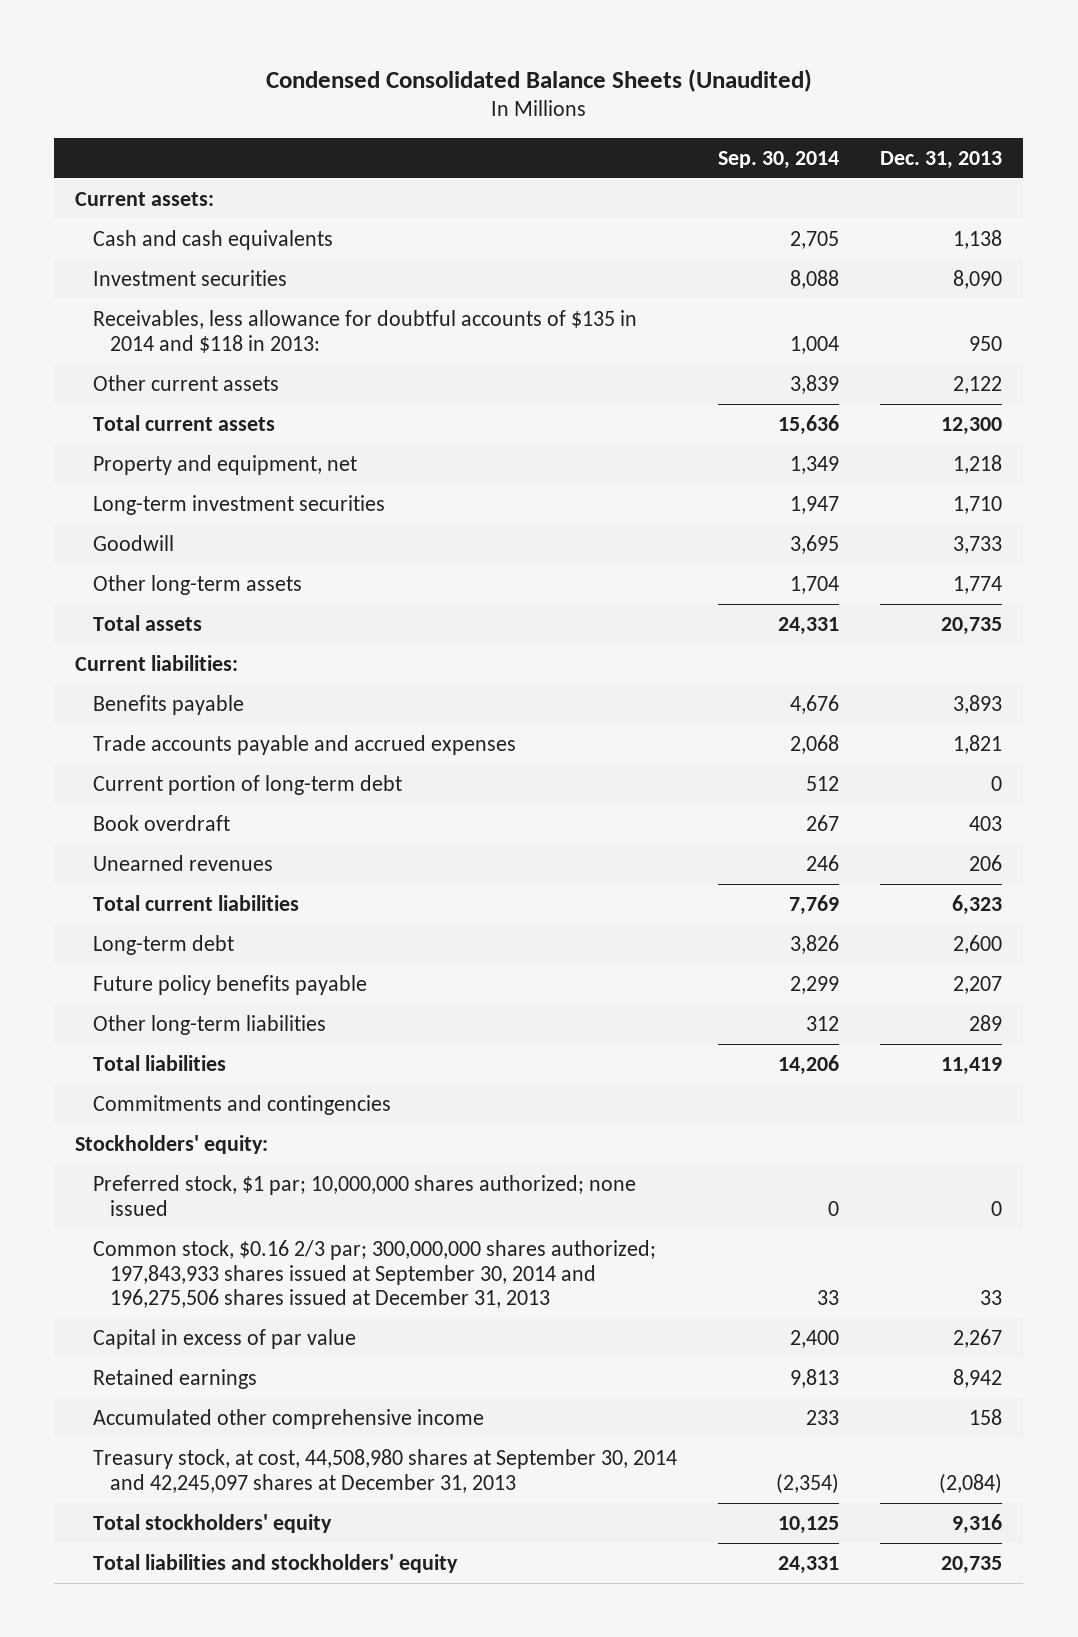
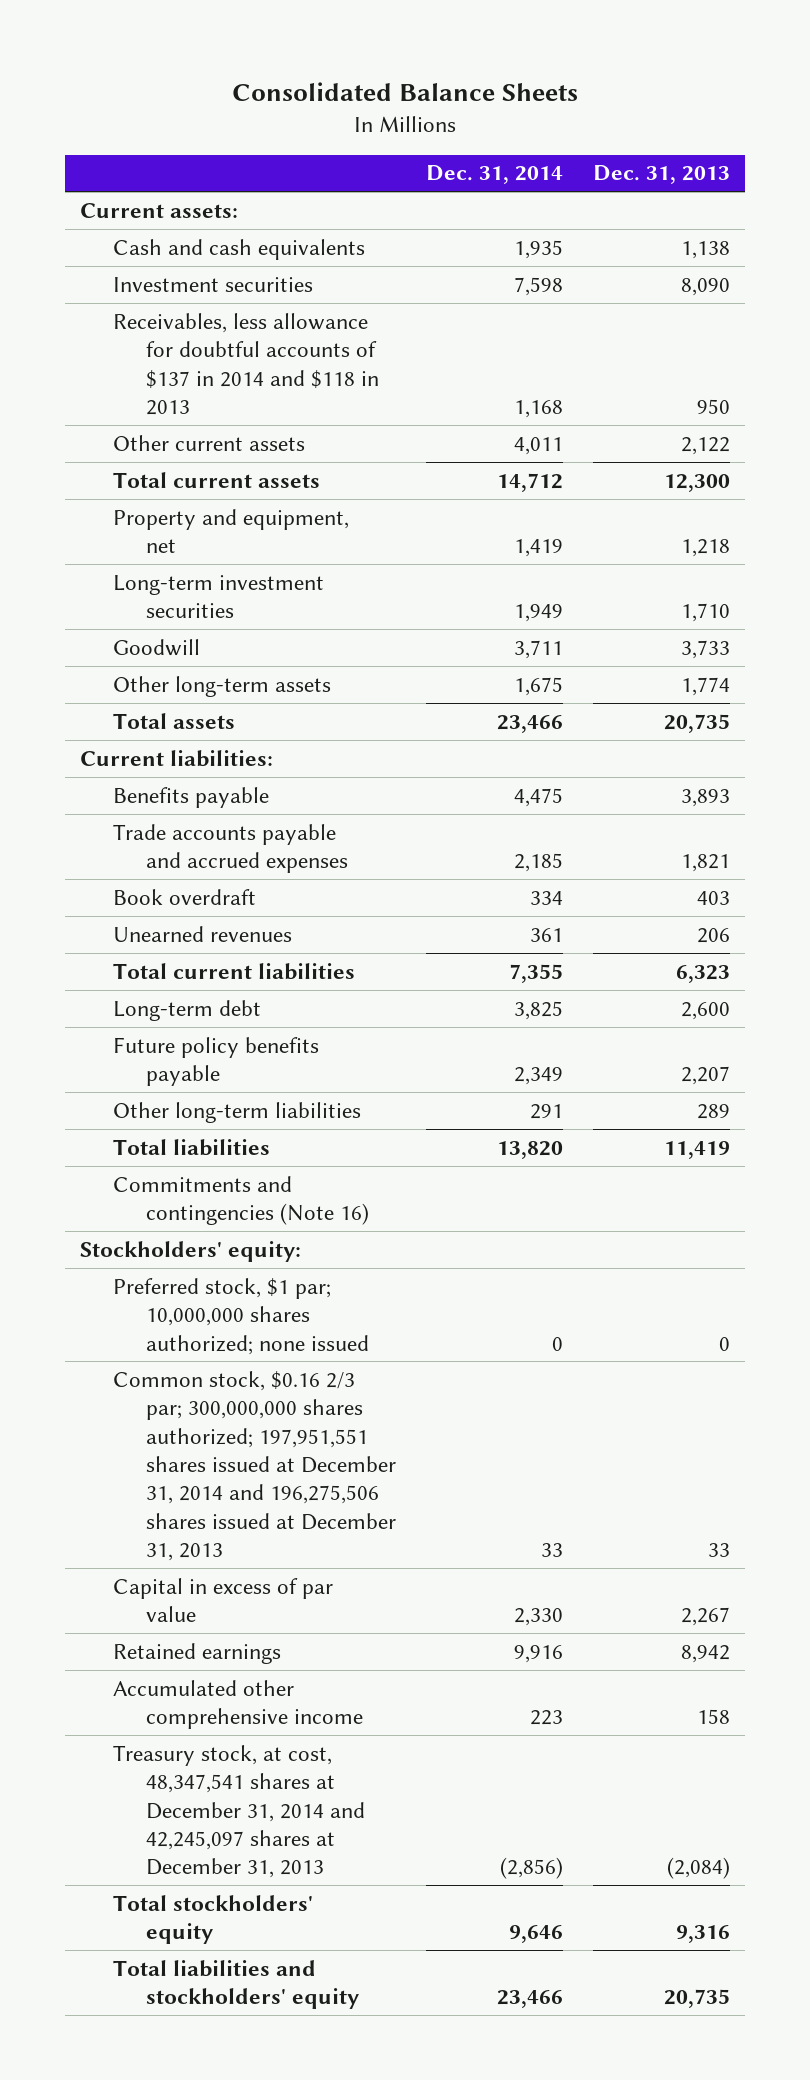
[265,68,812,92] Condensed Consolidated Balance Sheets (Unaudited) -> [231,81,578,101] Consolidated Balance Sheets
[717,150,839,169] Sep. 30, 2014 -> none
none -> [425,165,563,185] Dec. 31, 2014
[92,310,637,353] Receivables, less allowance for doubtful accounts of $135 in 2014 and $118 in 2013: -> [112,312,379,415] Receivables, less allowance for doubtful accounts of $137 in 2014 and $118 in 2013
[92,775,402,796] Current portion of long-term debt -> none
[92,1095,391,1116] Commitments and contingencies -> [112,1175,369,1226] Commitments and contingencies (Note 16)
[92,1240,656,1309] Common stock, $0.16 2/3 par; 300,000,000 shares authorized; 197,843,933 shares issued at September 30, 2014 and 196,275,506 shares issued at December 31, 2013 -> [112,1370,396,1562] Common stock, $0.16 2/3 par; 300,000,000 shares authorized; 197,951,551 shares issued at December 31, 2014 and 196,275,506 shares issued at December 31, 2013
[92,1449,677,1493] Treasury stock, at cost, 44,508,980 shares at September 30, 2014 and 42,245,097 shares at December 31, 2013 -> [112,1744,365,1879] Treasury stock, at cost, 48,347,541 shares at December 31, 2014 and 42,245,097 shares at December 31, 2013

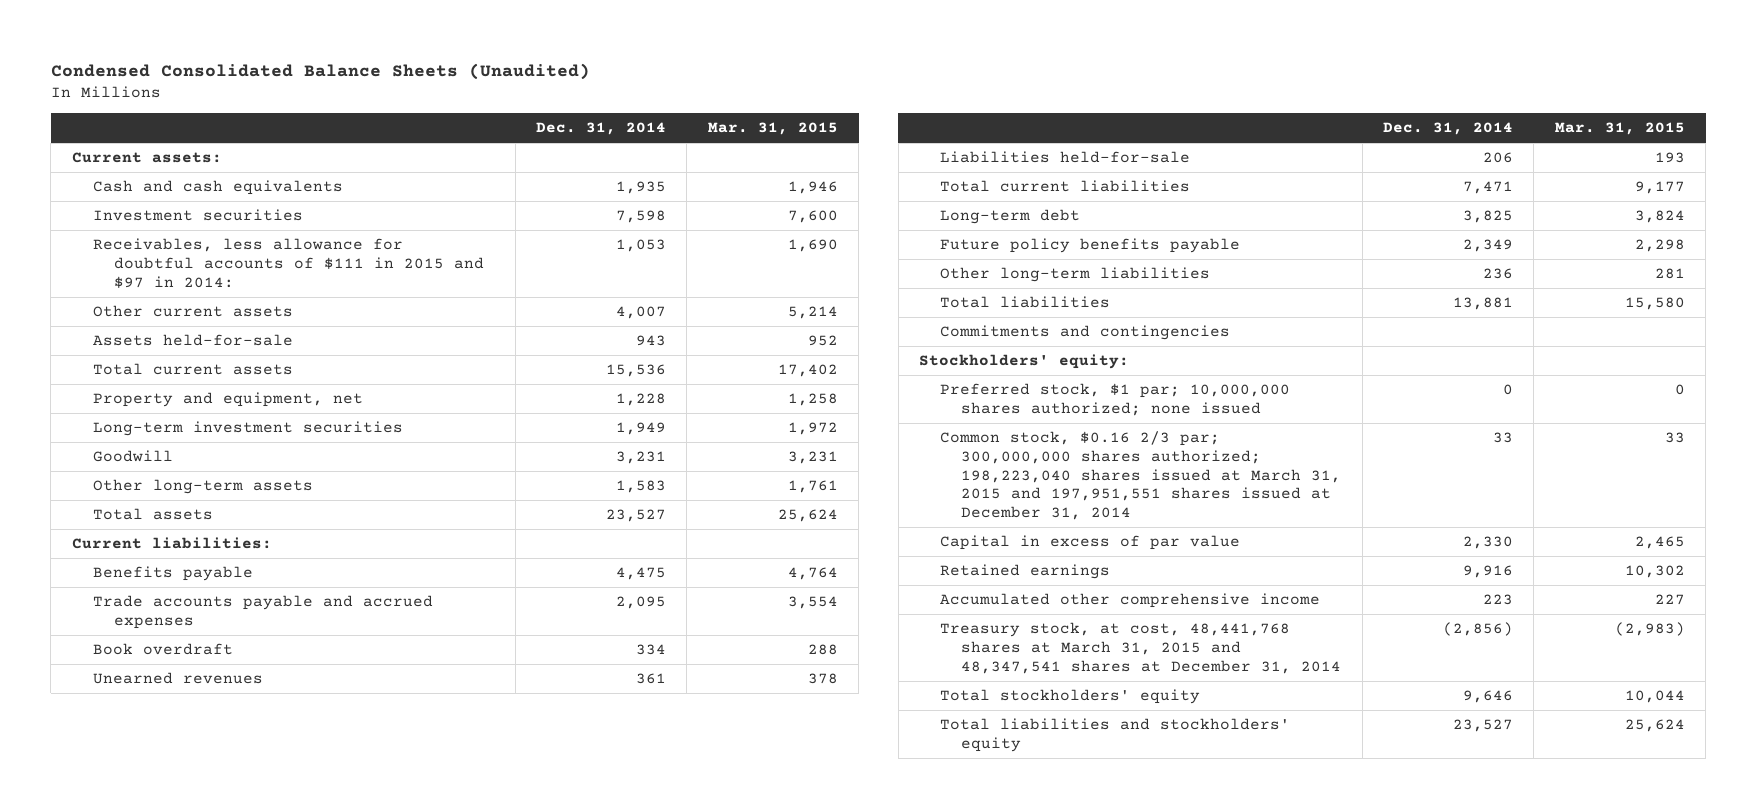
[231,81,578,101] Consolidated Balance Sheets -> [50,62,590,80] Condensed Consolidated Balance Sheets (Unaudited)
[592,165,730,185] Dec. 31, 2013 -> none
none -> [707,121,838,135] Mar. 31, 2015
[112,312,379,415] Receivables, less allowance for doubtful accounts of $137 in 2014 and $118 in 2013 -> [93,238,485,288] Receivables, less allowance for doubtful accounts of $111 in 2015 and $97 in 2014:
[513,399,563,418] 1,168 -> [615,239,666,253] 1,053
[513,436,563,455] 4,011 -> [615,306,666,320] 4,007
none -> [93,334,294,347] Assets held-for-sale
[496,472,563,492] 14,712 -> [605,364,666,378] 15,536
[513,539,563,558] 1,419 -> [615,393,666,407] 1,228
[513,639,563,659] 3,711 -> [615,451,666,465] 3,231
[513,676,563,696] 1,675 -> [615,480,666,494] 1,583
[496,714,563,733] 23,466 -> [605,509,666,523] 23,527
[513,853,563,873] 2,185 -> [615,596,666,610] 2,095
none -> [940,151,1191,164] Liabilities held-for-sale
[508,963,563,983] 7,355 -> [1463,181,1514,195] 7,471
[529,1103,563,1119] 291 -> [1483,268,1514,280] 236
[496,1140,563,1159] 13,820 -> [1453,297,1514,311] 13,881
[112,1175,369,1226] Commitments and contingencies (Note 16) -> [940,325,1231,341] Commitments and contingencies
[112,1370,396,1562] Common stock, $0.16 2/3 par; 300,000,000 shares authorized; 197,951,551 shares issued at December 31, 2014 and 196,275,506 shares issued at December 31, 2013 -> [940,431,1342,520] Common stock, $0.16 2/3 par; 300,000,000 shares authorized; 198,223,040 shares issued at March 31, 2015 and 197,951,551 shares issued at December 31, 2014
[112,1744,365,1879] Treasury stock, at cost, 48,347,541 shares at December 31, 2014 and 42,245,097 shares at December 31, 2013 -> [940,622,1342,674] Treasury stock, at cost, 48,441,768 shares at March 31, 2015 and 48,347,541 shares at December 31, 2014
[496,1990,563,2009] 23,466 -> [1453,719,1514,733] 23,527

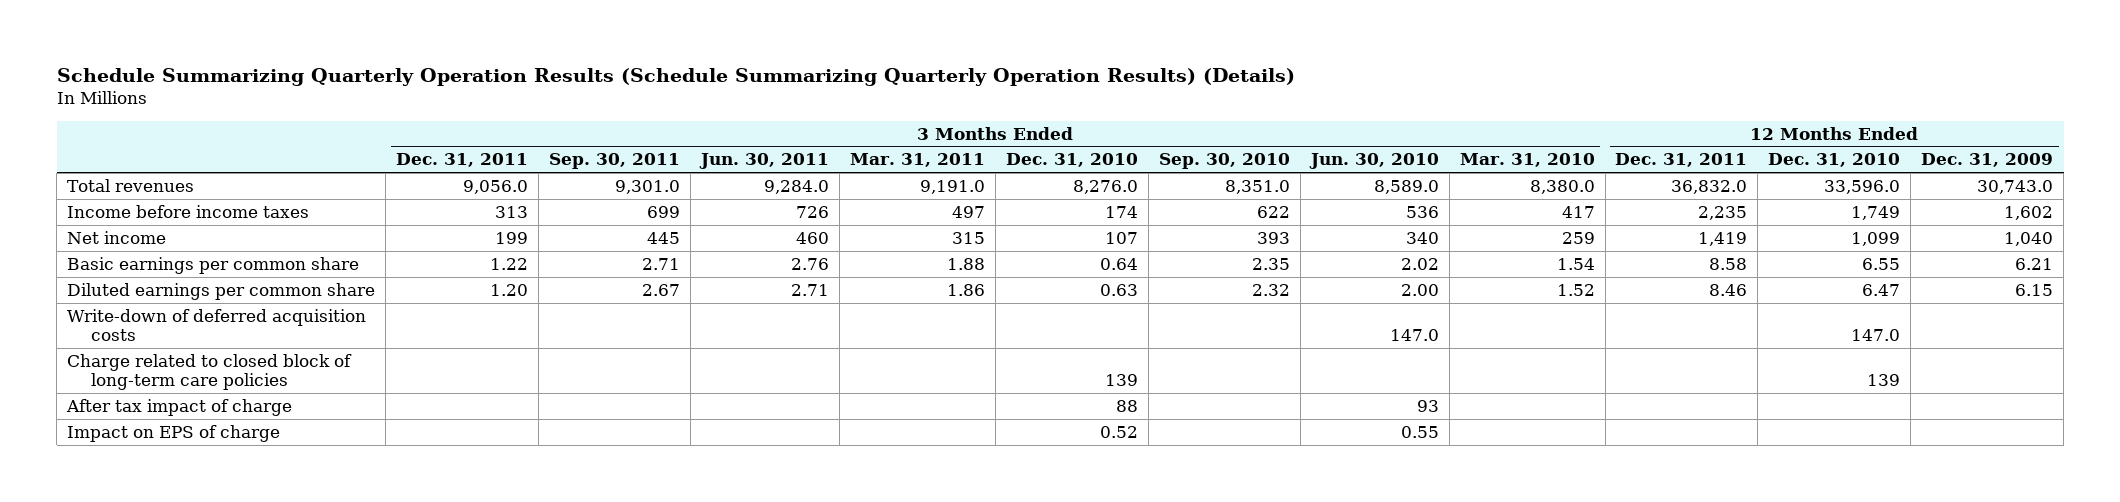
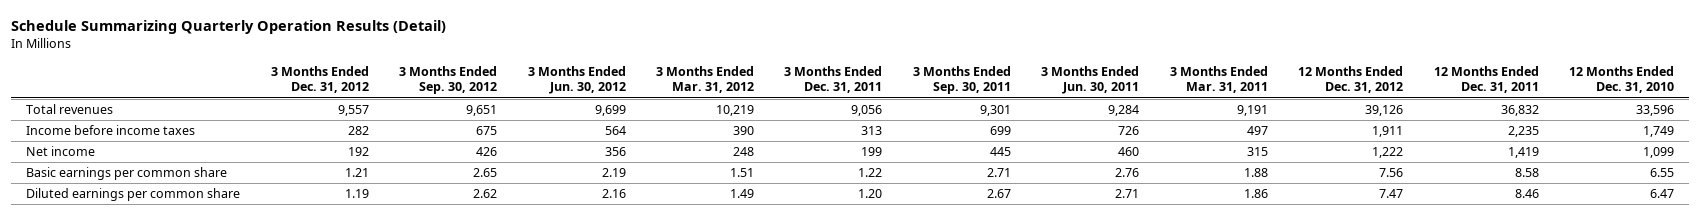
[56,68,1295,87] Schedule Summarizing Quarterly Operation Results (Schedule Summarizing Quarterly Operation Results) (Details) -> [11,19,447,34] Schedule Summarizing Quarterly Operation Results (Detail)
[1005,153,1138,168] Dec. 31, 2010 -> none
[1158,153,1290,170] Sep. 30, 2010 -> none
[1308,153,1439,170] Jun. 30, 2010 -> none
[1459,153,1595,168] Mar. 31, 2010 -> none
[1921,153,2054,168] Dec. 31, 2009 -> none
none -> [270,65,369,94] 3 Months Ended Dec. 31, 2012
none -> [399,65,498,95] 3 Months Ended Sep. 30, 2012
none -> [527,65,626,95] 3 Months Ended Jun. 30, 2012
none -> [656,65,755,94] 3 Months Ended Mar. 31, 2012
none -> [1298,65,1404,94] 12 Months Ended Dec. 31, 2012
[462,179,528,194] 9,056.0 -> [851,105,883,117] 9,056
[614,179,680,194] 9,301.0 -> [979,105,1011,117] 9,301
[763,179,829,194] 9,284.0 -> [1108,105,1140,117] 9,284
[919,179,985,194] 9,191.0 -> [1236,105,1268,117] 9,191
[1671,179,1748,194] 36,832.0 -> [1500,105,1539,117] 36,832
[1824,179,1901,194] 33,596.0 -> [1636,105,1675,117] 33,596
[67,308,367,341] Write-down of deferred acquisition costs -> none
[67,353,353,390] Charge related to closed block of long-term care policies -> none
[66,398,293,416] After tax impact of charge -> none
[67,424,281,442] Impact on EPS of charge -> none

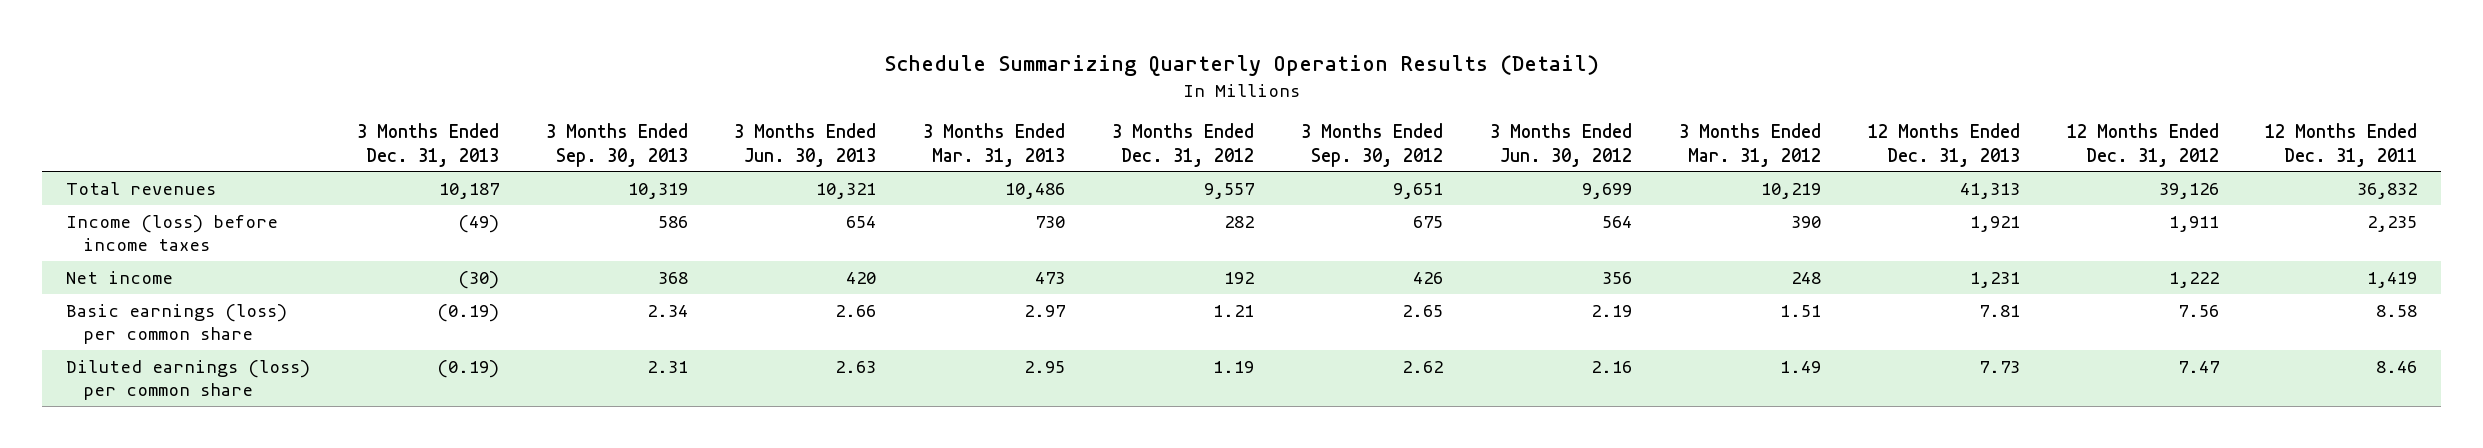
[784,65,883,94] 3 Months Ended Dec. 31, 2011 -> none
[912,65,1011,95] 3 Months Ended Sep. 30, 2011 -> none
[1041,65,1140,95] 3 Months Ended Jun. 30, 2011 -> none
[1169,65,1268,94] 3 Months Ended Mar. 31, 2011 -> none
[1569,65,1675,94] 12 Months Ended Dec. 31, 2010 -> none
none -> [356,123,499,167] 3 Months Ended Dec. 31, 2013
none -> [545,123,688,167] 3 Months Ended Sep. 30, 2013
none -> [734,123,877,167] 3 Months Ended Jun. 30, 2013
none -> [923,123,1066,167] 3 Months Ended Mar. 31, 2013
none -> [1867,123,2020,167] 12 Months Ended Dec. 31, 2013
[26,125,196,136] Income before income taxes -> [65,214,278,252] Income (loss) before income taxes
[26,167,228,181] Basic earnings per common share -> [65,303,287,345] Basic earnings (loss) per common share
[26,188,241,202] Diluted earnings per common share -> [65,359,310,401] Diluted earnings (loss) per common share

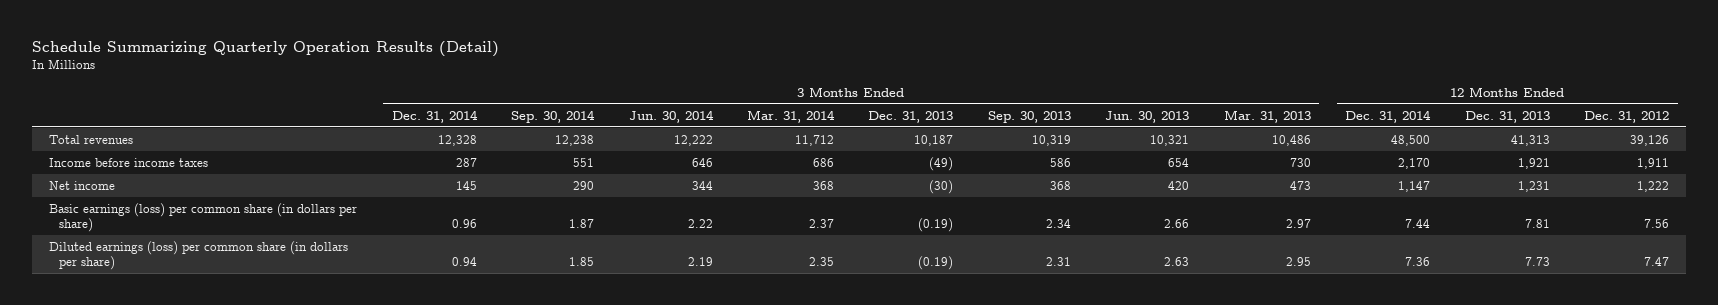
[1112,123,1255,167] 3 Months Ended Dec. 31, 2012 -> none
[1301,123,1444,167] 3 Months Ended Sep. 30, 2012 -> none
[1489,123,1632,167] 3 Months Ended Jun. 30, 2012 -> none
[1678,123,1821,167] 3 Months Ended Mar. 31, 2012 -> none
[2265,123,2418,167] 12 Months Ended Dec. 31, 2011 -> none
none -> [391,109,478,123] Dec. 31, 2014
none -> [511,109,596,123] Sep. 30, 2014
none -> [628,109,714,123] Jun. 30, 2014
none -> [747,109,836,123] Mar. 31, 2014
none -> [1345,109,1432,123] Dec. 31, 2014
[65,214,278,252] Income (loss) before income taxes -> [49,157,209,167] Income before income taxes
[65,303,287,345] Basic earnings (loss) per common share -> [49,202,358,233] Basic earnings (loss) per common share (in dollars per share)
[65,359,310,401] Diluted earnings (loss) per common share -> [49,240,349,271] Diluted earnings (loss) per common share (in dollars per share)

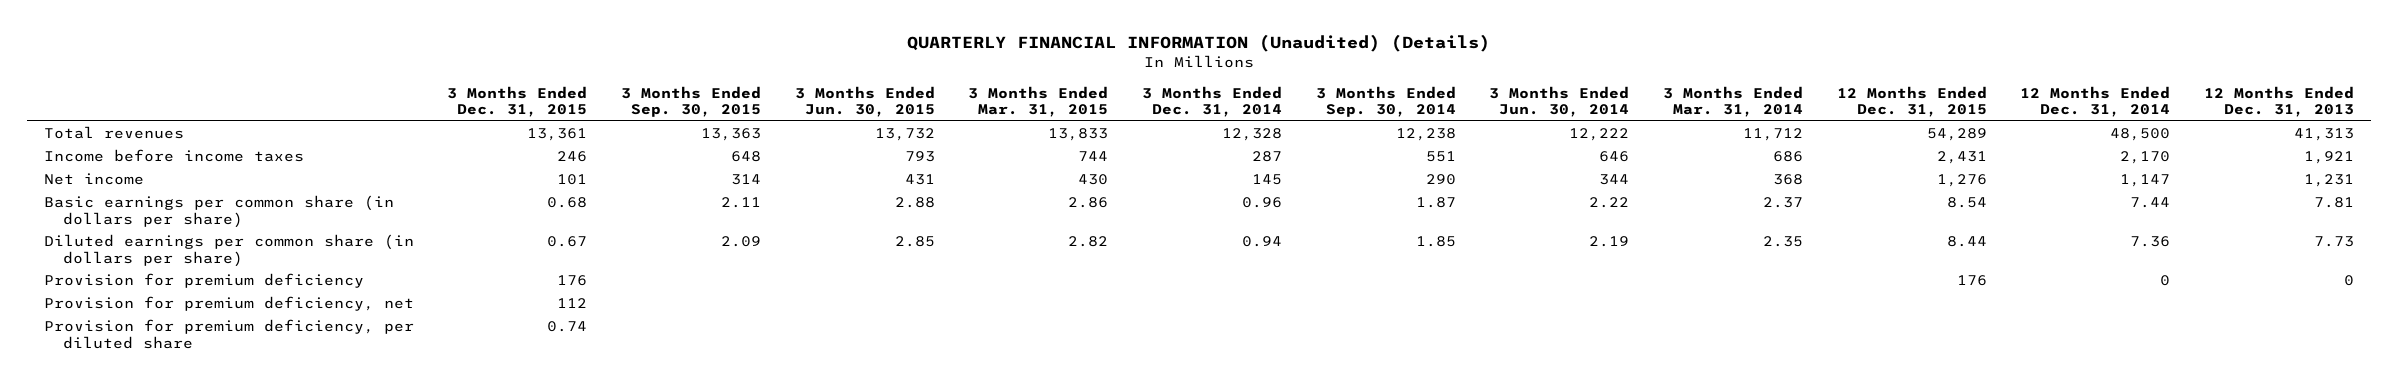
[32,40,500,57] Schedule Summarizing Quarterly Operation Results (Detail) -> [906,34,1490,53] QUARTERLY FINANCIAL INFORMATION (Unaudited) (Details)
[868,110,954,123] Dec. 31, 2013 -> none
[987,110,1071,123] Sep. 30, 2013 -> none
[1105,110,1190,123] Jun. 30, 2013 -> none
[1223,109,1311,123] Mar. 31, 2013 -> none
[1584,110,1670,123] Dec. 31, 2012 -> none
none -> [447,85,588,117] 3 Months Ended Dec. 31, 2015
none -> [620,85,761,117] 3 Months Ended Sep. 30, 2015
none -> [794,85,935,117] 3 Months Ended Jun. 30, 2015
none -> [968,85,1109,117] 3 Months Ended Mar. 31, 2015
none -> [1836,85,1987,117] 12 Months Ended Dec. 31, 2015
[49,202,358,233] Basic earnings (loss) per common share (in dollars per share) -> [43,195,394,228] Basic earnings per common share (in dollars per share)
[49,240,349,271] Diluted earnings (loss) per common share (in dollars per share) -> [43,234,414,267] Diluted earnings per common share (in dollars per share)
none -> [43,273,364,289] Provision for premium deficiency
none -> [43,296,414,312] Provision for premium deficiency, net
none -> [43,319,414,349] Provision for premium deficiency, per diluted share

